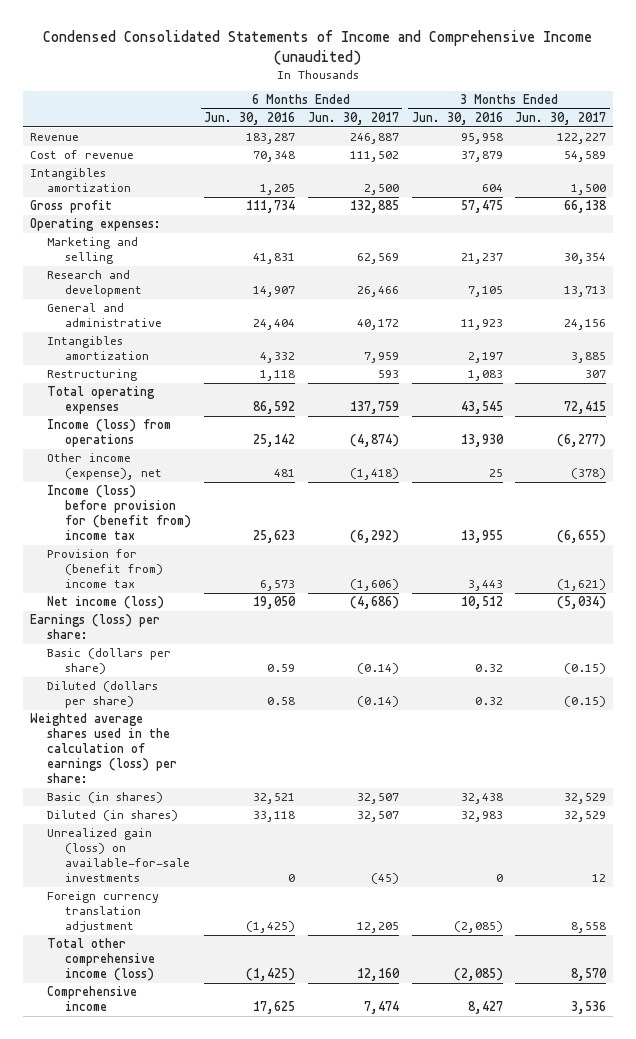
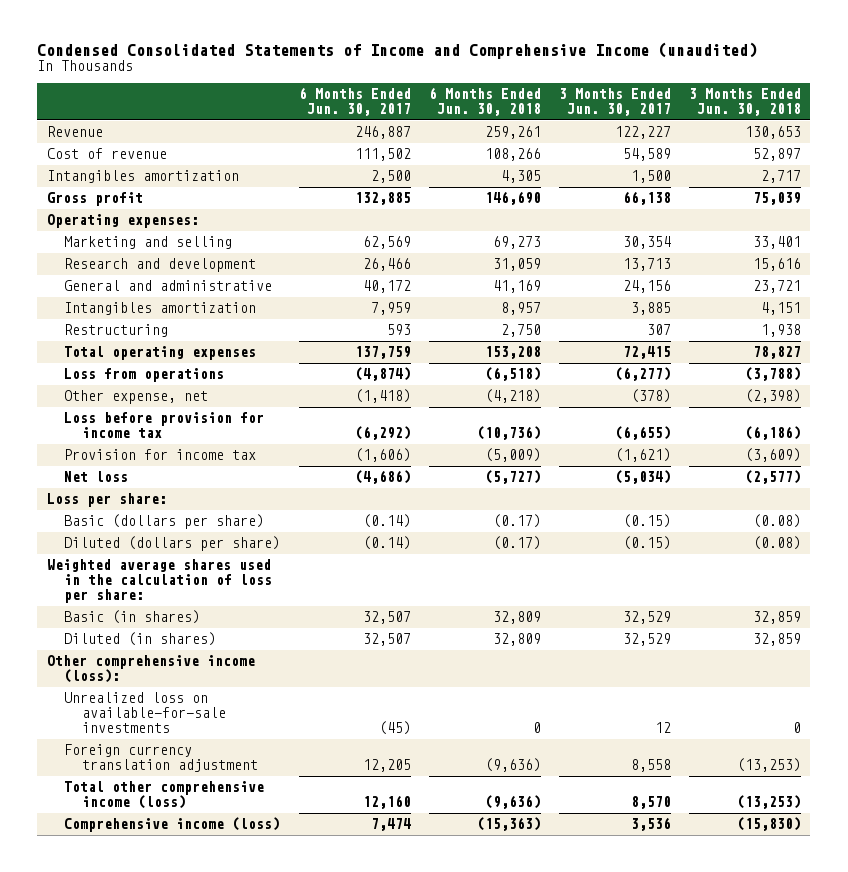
[203,112,295,126] Jun. 30, 2016 -> none
[411,112,503,126] Jun. 30, 2016 -> none
none -> [428,87,541,117] 6 Months Ended Jun. 30, 2018
none -> [689,88,802,117] 3 Months Ended Jun. 30, 2018
[47,419,172,448] Income (loss) from operations -> [64,368,225,383] Loss from operations
[47,453,163,481] Other income (expense), net -> [64,390,209,405] Other expense, net
[47,485,192,541] Income (loss) before provision for (benefit from) income tax -> [64,412,265,439] Loss before provision for income tax
[47,549,164,589] Provision for (benefit from) income tax -> [64,449,257,461] Provision for income tax
[47,596,165,610] Net income (loss) -> [64,471,129,483] Net loss
[29,614,160,640] Earnings (loss) per share: -> [46,493,167,508] Loss per share:
[29,713,178,784] Weighted average shares used in the calculation of earnings (loss) per share: -> [46,559,273,604] Weighted average shares used in the calculation of loss per share:
none -> [46,655,255,684] Other comprehensive income (loss):
[47,828,191,883] Unrealized gain (loss) on available-for-sale investments -> [64,692,227,734] Unrealized loss on available-for-sale investments
[47,986,138,1012] Comprehensive income -> [64,817,281,833] Comprehensive income (loss)

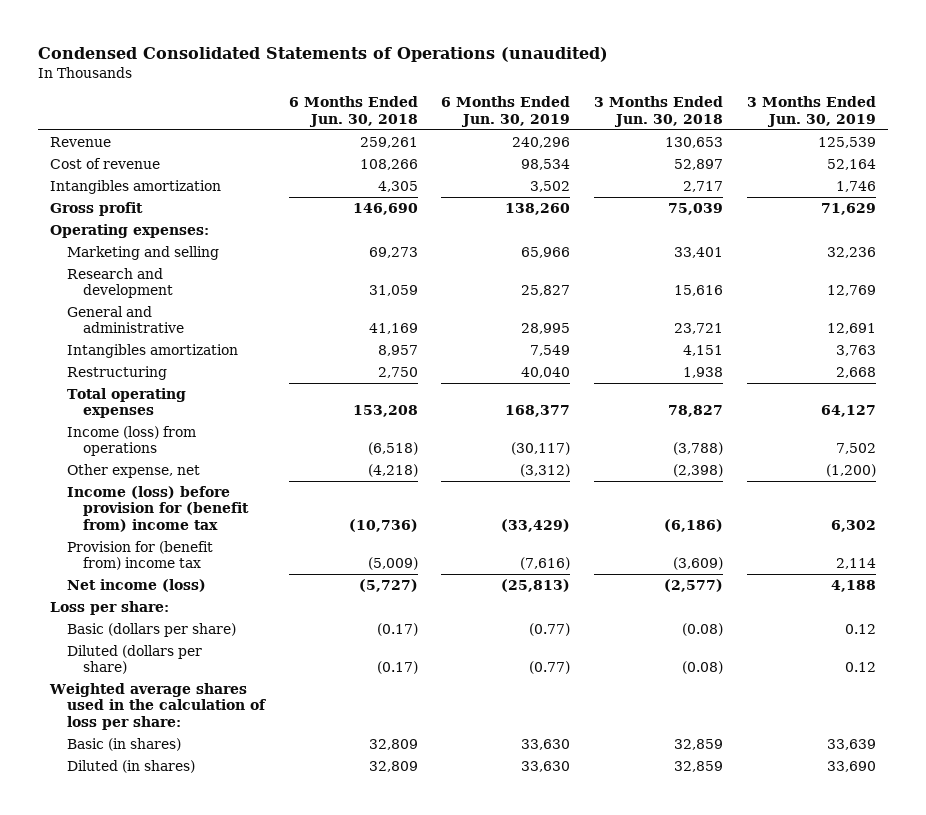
[37,41,758,59] Condensed Consolidated Statements of Income and Comprehensive Income (unaudited) -> [38,47,609,63] Condensed Consolidated Statements of Operations (unaudited)
[298,87,411,117] 6 Months Ended Jun. 30, 2017 -> none
[558,88,671,117] 3 Months Ended Jun. 30, 2017 -> none
none -> [441,96,571,127] 6 Months Ended Jun. 30, 2019
none -> [747,96,877,127] 3 Months Ended Jun. 30, 2019
[64,368,225,383] Loss from operations -> [66,425,196,457] Income (loss) from operations
[64,412,265,439] Loss before provision for income tax -> [66,485,250,532] Income (loss) before provision for (benefit from) income tax
[64,449,257,461] Provision for income tax -> [66,540,213,571] Provision for (benefit from) income tax
[64,471,129,483] Net loss -> [66,578,206,592] Net income (loss)
[46,655,255,684] Other comprehensive income (loss): -> none
[64,692,227,734] Unrealized loss on available-for-sale investments -> none
[64,744,259,773] Foreign currency translation adjustment -> none
[64,781,265,810] Total other comprehensive income (loss) -> none
[64,817,281,833] Comprehensive income (loss) -> none

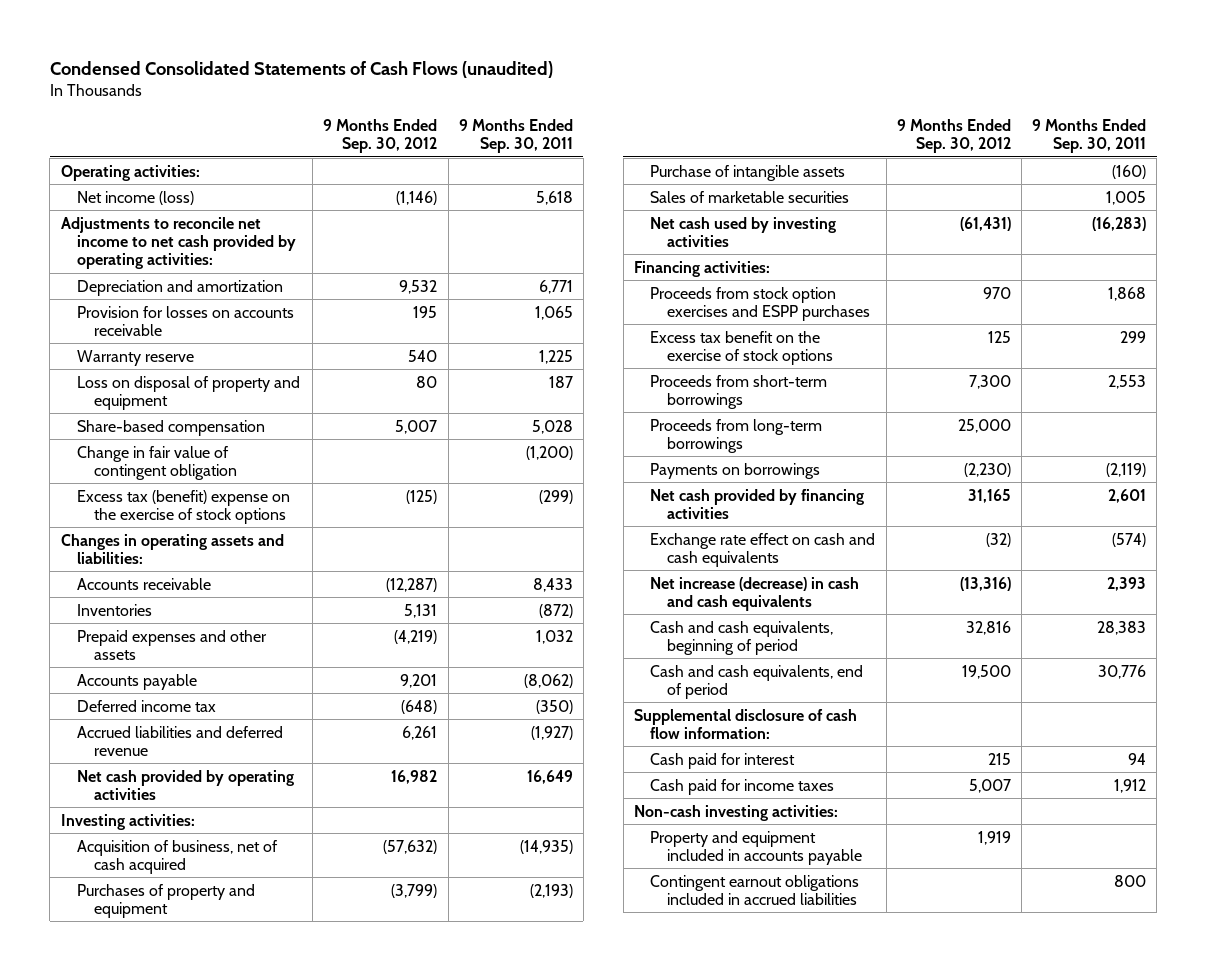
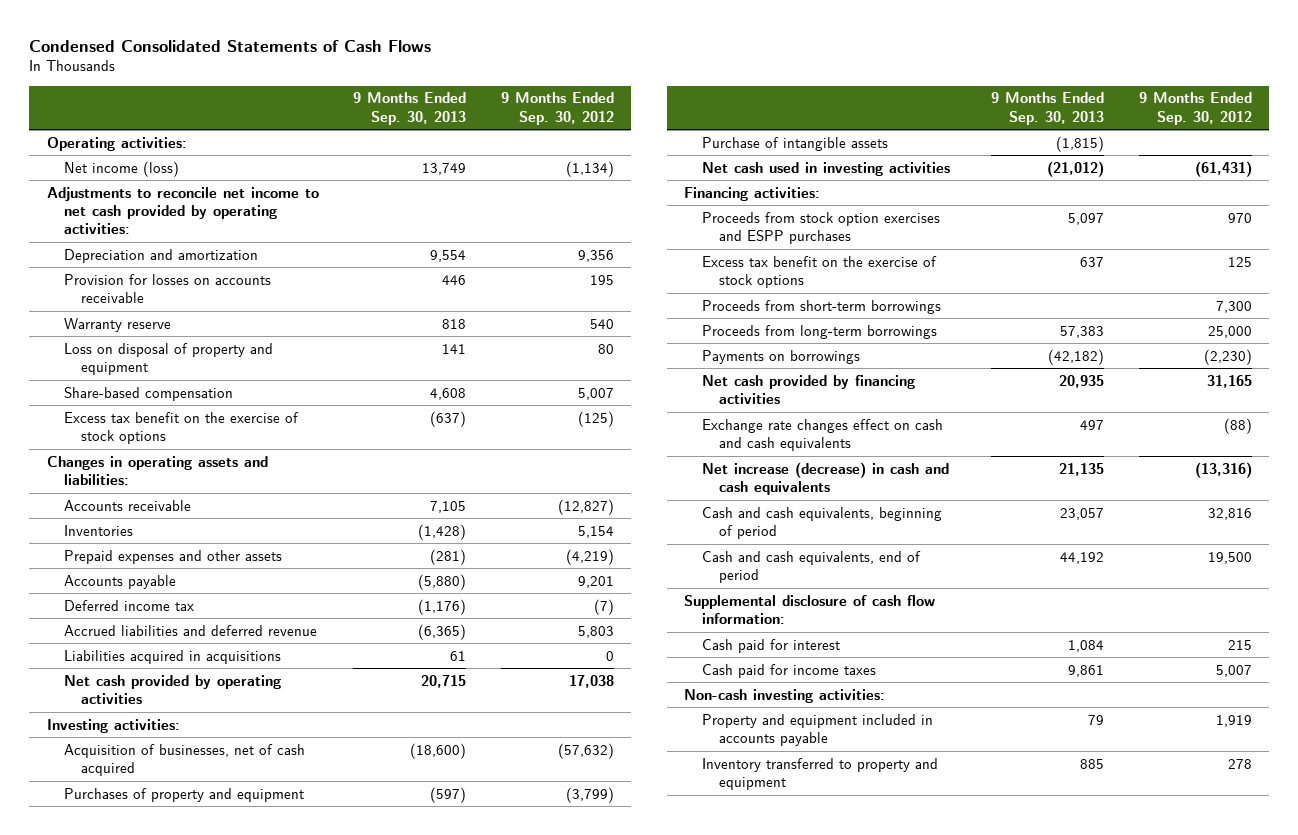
[49,60,553,78] Condensed Consolidated Statements of Cash Flows (unaudited) -> [29,39,432,52] Condensed Consolidated Statements of Cash Flows
[458,118,573,154] 9 Months Ended Sep. 30, 2011 -> none
none -> [353,92,467,125] 9 Months Ended Sep. 30, 2013
[396,190,438,205] (1,146) -> [565,160,614,177] (1,134)
[399,279,438,294] 9,532 -> [577,249,614,262] 9,356
[77,445,237,480] Change in fair value of contingent obligation -> none
[77,489,291,524] Excess tax (benefit) expense on the exercise of stock options -> [63,411,299,444] Excess tax benefit on the exercise of stock options
[386,577,438,592] (12,287) -> [557,498,614,515] (12,827)
[404,603,438,618] 5,131 -> [577,525,614,538] 5,154
[401,699,438,714] (648) -> [593,598,614,615] (7)
[402,725,438,740] 6,261 -> [577,625,614,638] 5,803
none -> [63,649,281,664] Liabilities acquired in acquisitions
[391,769,438,784] 16,982 -> [568,674,614,688] 17,038
[77,839,279,874] Acquisition of business, net of cash acquired -> [63,743,305,776] Acquisition of businesses, net of cash acquired
[650,190,850,203] Sales of marketable securities -> none
[650,216,837,247] Net cash used by investing activities -> [701,161,950,176] Net cash used in investing activities
[650,532,876,567] Exchange rate effect on cash and cash equivalents -> [701,418,943,451] Exchange rate changes effect on cash and cash equivalents
[985,532,1011,547] (32) -> [1223,417,1252,434] (88)
[650,874,860,905] Contingent earnout obligations included in accrued liabilities -> none
none -> [701,757,938,790] Inventory transferred to property and equipment

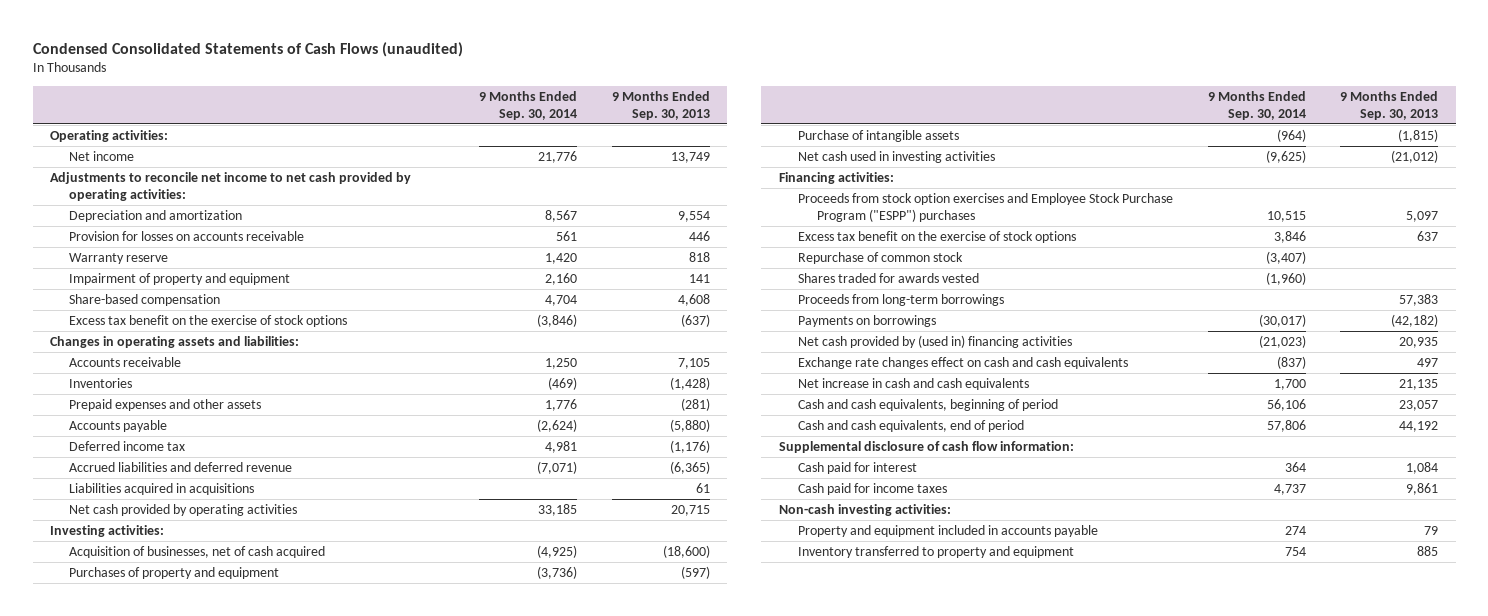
[29,39,432,52] Condensed Consolidated Statements of Cash Flows -> [32,41,463,57] Condensed Consolidated Statements of Cash Flows (unaudited)
[500,92,614,125] 9 Months Ended Sep. 30, 2012 -> none
none -> [478,90,577,120] 9 Months Ended Sep. 30, 2014
[63,160,179,177] Net income (loss) -> [69,150,135,161] Net income
[63,342,273,375] Loss on disposal of property and equipment -> [69,272,291,285] Impairment of property and equipment
[701,211,940,244] Proceeds from stock option exercises and ESPP purchases -> [797,192,1173,222] Proceeds from stock option exercises and Employee Stock Purchase Program ("ESPP") purchases
[701,299,941,314] Proceeds from short-term borrowings -> none
none -> [797,251,963,264] Repurchase of common stock
none -> [797,272,979,283] Shares traded for awards vested
[701,374,915,404] Net cash provided by financing activities -> [797,334,1072,348] Net cash provided by (used in) financing activities
[701,461,949,495] Net increase (decrease) in cash and cash equivalents -> [797,377,1029,390] Net increase in cash and cash equivalents

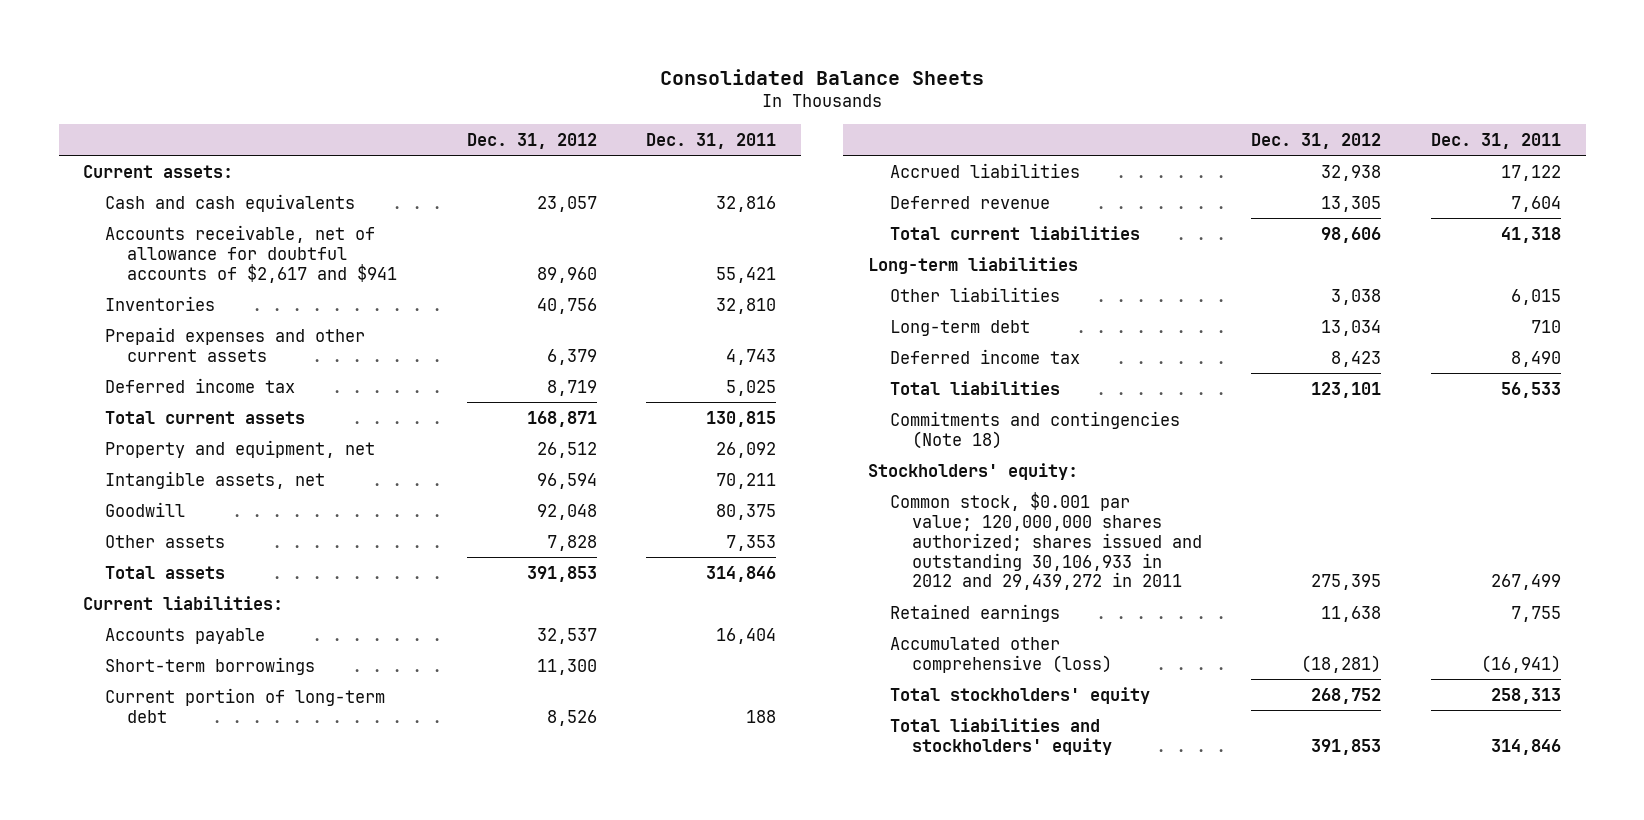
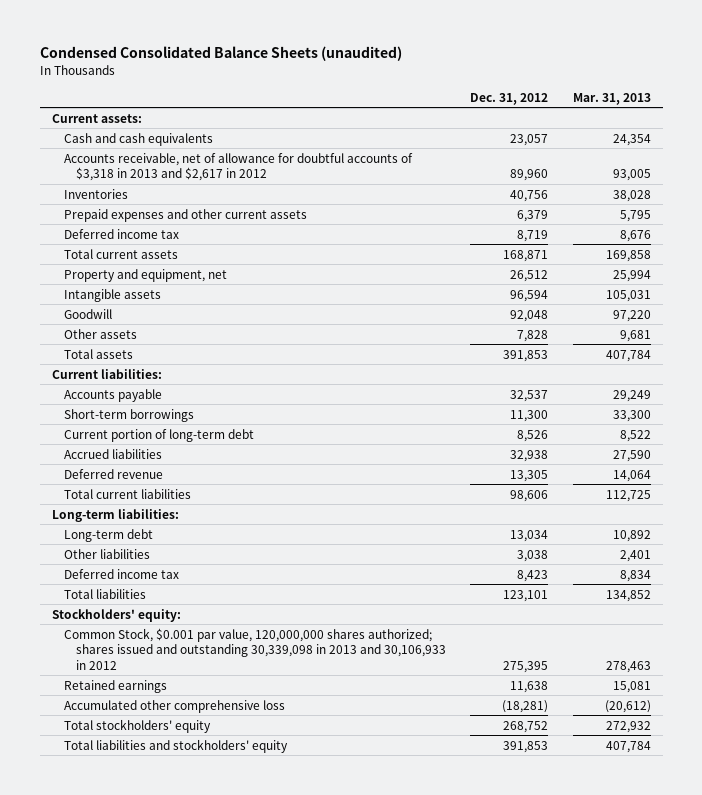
[660,68,985,85] Consolidated Balance Sheets -> [39,46,402,62] Condensed Consolidated Balance Sheets (unaudited)
[646,132,777,149] Dec. 31, 2011 -> none
none -> [572,92,651,105] Mar. 31, 2013
[105,224,397,283] Accounts receivable, net of allowance for doubtful accounts of $2,617 and $941 -> [63,152,413,182] Accounts receivable, net of allowance for doubtful accounts of $3,318 in 2013 and $2,617 in 2012
[105,470,326,489] Intangible assets, net -> [63,288,161,302] Intangible assets
[868,256,1079,274] Long-term liabilities -> [51,508,179,522] Long-term liabilities:
[889,286,1060,302] Other liabilities -> [63,548,150,559] Other liabilities
[889,410,1180,449] Commitments and contingencies (Note 18) -> none
[889,491,1202,591] Common stock, $0.001 par value; 120,000,000 shares authorized; shares issued and outstanding 30,106,933 in 2012 and 29,439,272 in 2011 -> [63,627,447,670] Common Stock, $0.001 par value, 120,000,000 shares authorized; shares issued and outstanding 30,339,098 in 2013 and 30,106,933 in 2012
[889,636,1112,673] Accumulated other comprehensive (loss) -> [63,699,285,713] Accumulated other comprehensive loss

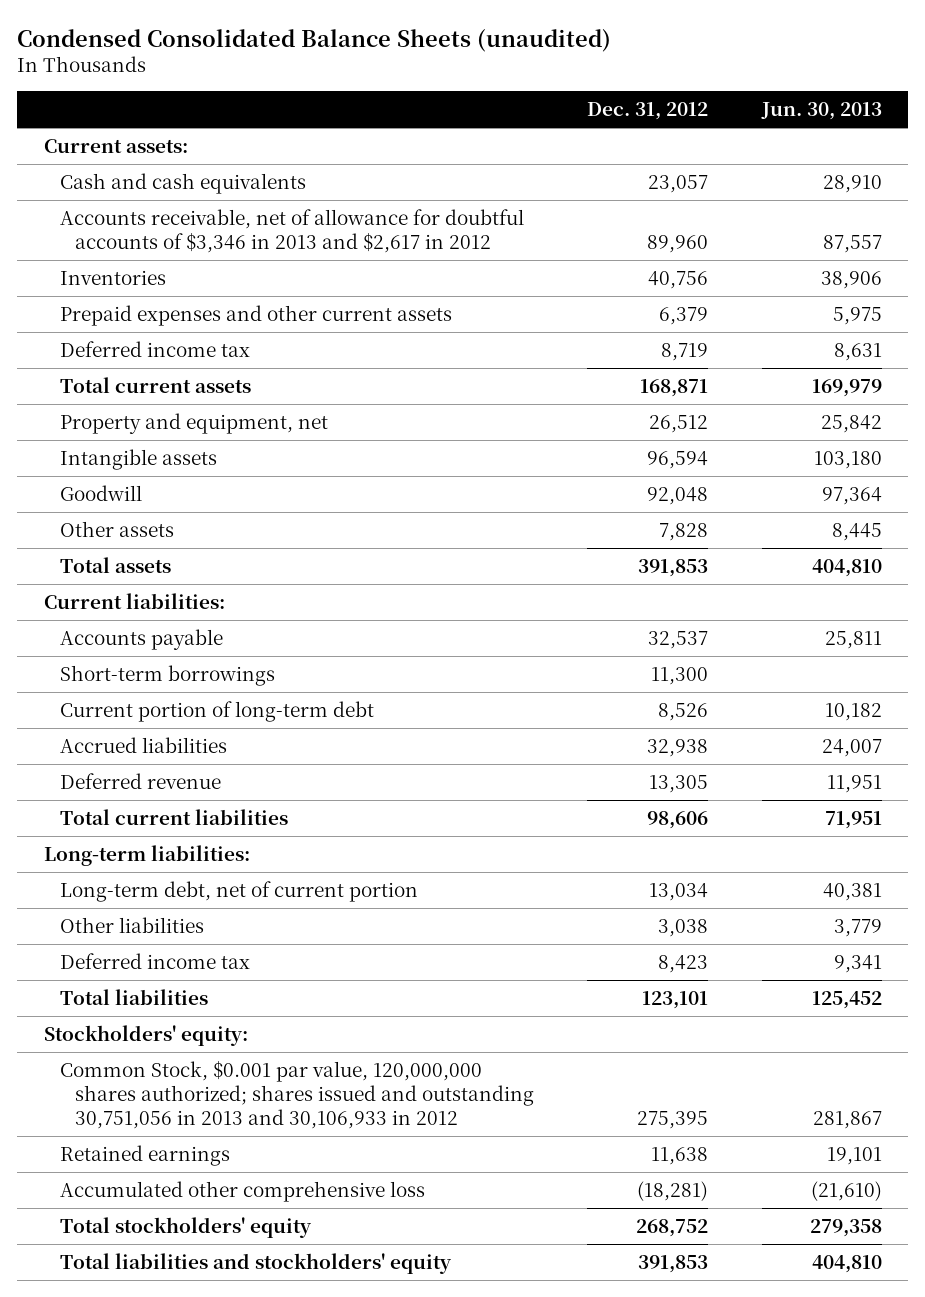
[572,92,651,105] Mar. 31, 2013 -> none
none -> [760,102,882,121] Jun. 30, 2013
[63,152,413,182] Accounts receivable, net of allowance for doubtful accounts of $3,318 in 2013 and $2,617 in 2012 -> [59,208,524,253] Accounts receivable, net of allowance for doubtful accounts of $3,346 in 2013 and $2,617 in 2012
[63,528,153,542] Long-term debt -> [59,880,418,902] Long-term debt, net of current portion
[63,627,447,670] Common Stock, $0.001 par value, 120,000,000 shares authorized; shares issued and outstanding 30,339,098 in 2013 and 30,106,933 in 2012 -> [59,1060,535,1129] Common Stock, $0.001 par value, 120,000,000 shares authorized; shares issued and outstanding 30,751,056 in 2013 and 30,106,933 in 2012

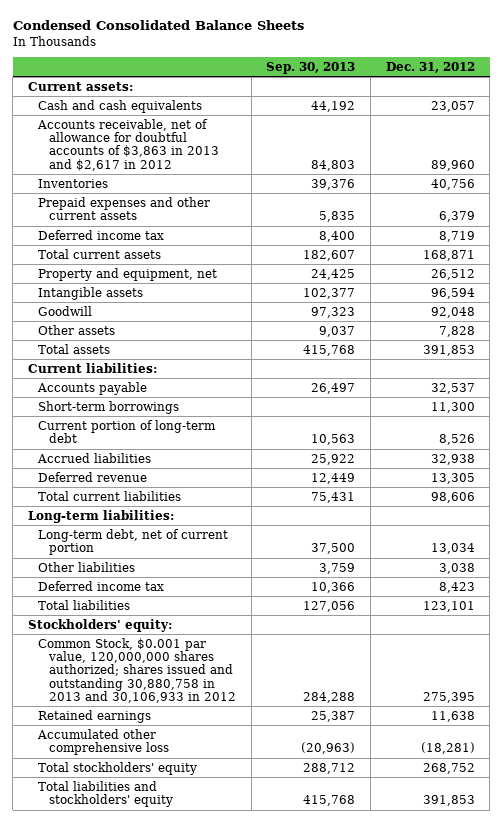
[17,28,612,52] Condensed Consolidated Balance Sheets (unaudited) -> [12,20,304,31] Condensed Consolidated Balance Sheets
[760,102,882,121] Jun. 30, 2013 -> none
none -> [266,61,356,74] Sep. 30, 2013
[59,208,524,253] Accounts receivable, net of allowance for doubtful accounts of $3,346 in 2013 and $2,617 in 2012 -> [37,118,219,171] Accounts receivable, net of allowance for doubtful accounts of $3,863 in 2013 and $2,617 in 2012
[59,1060,535,1129] Common Stock, $0.001 par value, 120,000,000 shares authorized; shares issued and outstanding 30,751,056 in 2013 and 30,106,933 in 2012 -> [38,637,236,703] Common Stock, $0.001 par value, 120,000,000 shares authorized; shares issued and outstanding 30,880,758 in 2013 and 30,106,933 in 2012

